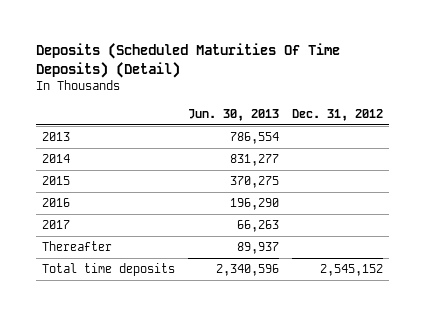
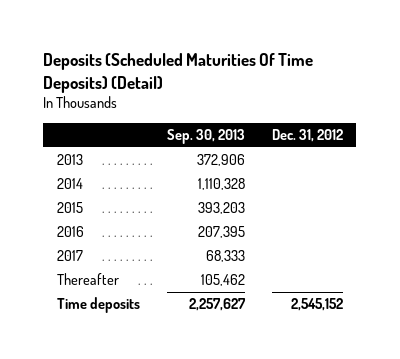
[187,108,279,121] Jun. 30, 2013 -> none
none -> [166,129,245,145] Sep. 30, 2013
[42,263,176,277] Total time deposits -> [56,297,140,314] Time deposits

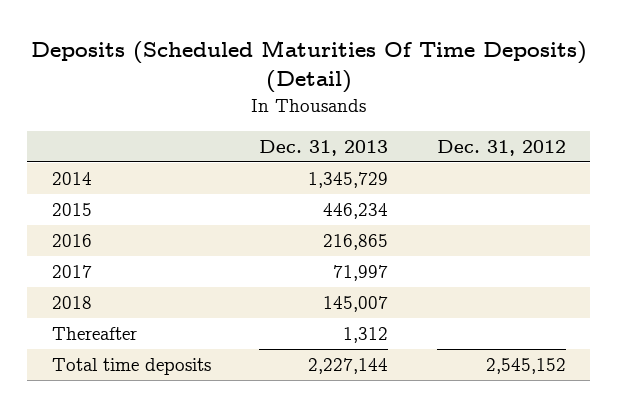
[166,129,245,145] Sep. 30, 2013 -> none
none -> [259,139,389,156] Dec. 31, 2013
[56,154,83,166] 2013 -> none
none -> [51,295,92,309] 2018
[56,297,140,314] Time deposits -> [51,357,211,375] Total time deposits

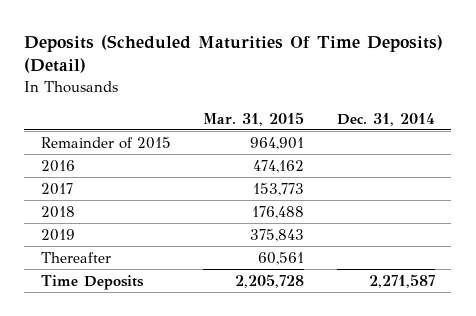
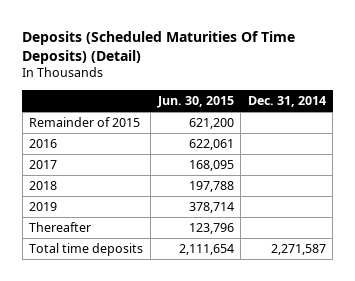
[203,111,305,126] Mar. 31, 2015 -> none
none -> [156,95,234,108] Jun. 30, 2015
[40,274,144,290] Time Deposits -> [29,243,144,257] Total time deposits

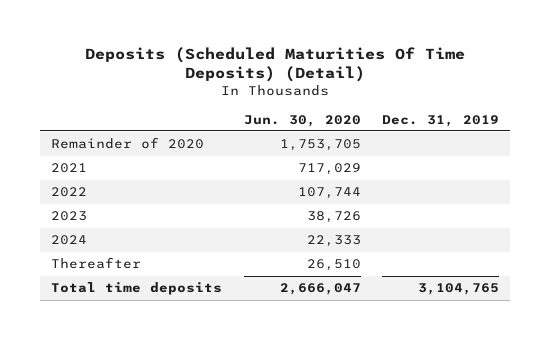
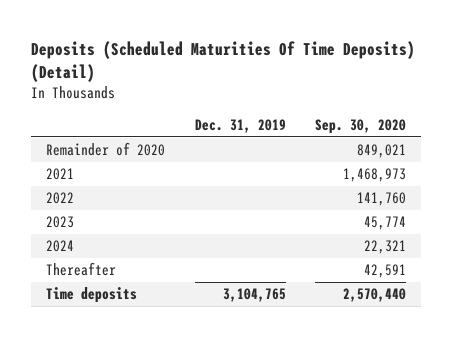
[243,114,361,127] Jun. 30, 2020 -> none
none -> [315,119,407,135] Sep. 30, 2020
[50,282,222,296] Total time deposits -> [46,287,138,304] Time deposits

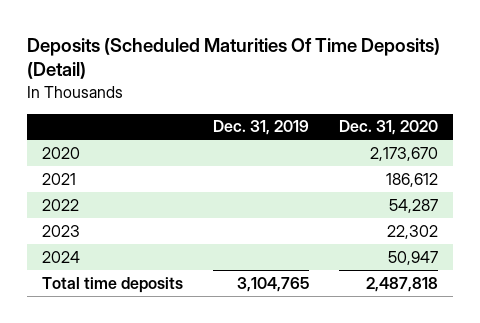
[315,119,407,135] Sep. 30, 2020 -> none
none -> [339,120,439,136] Dec. 31, 2020
[46,142,166,157] Remainder of 2020 -> none
none -> [41,146,80,159] 2020
[46,262,117,277] Thereafter -> none
[46,287,138,304] Time deposits -> [41,276,183,293] Total time deposits

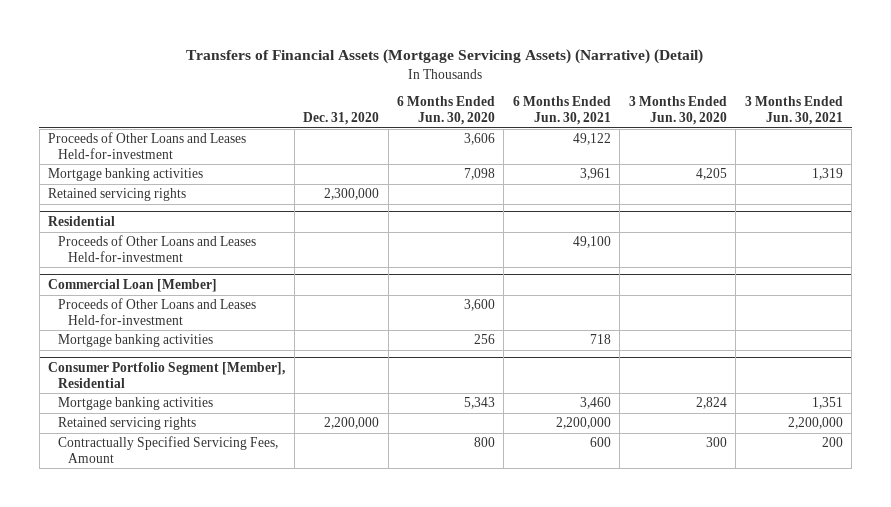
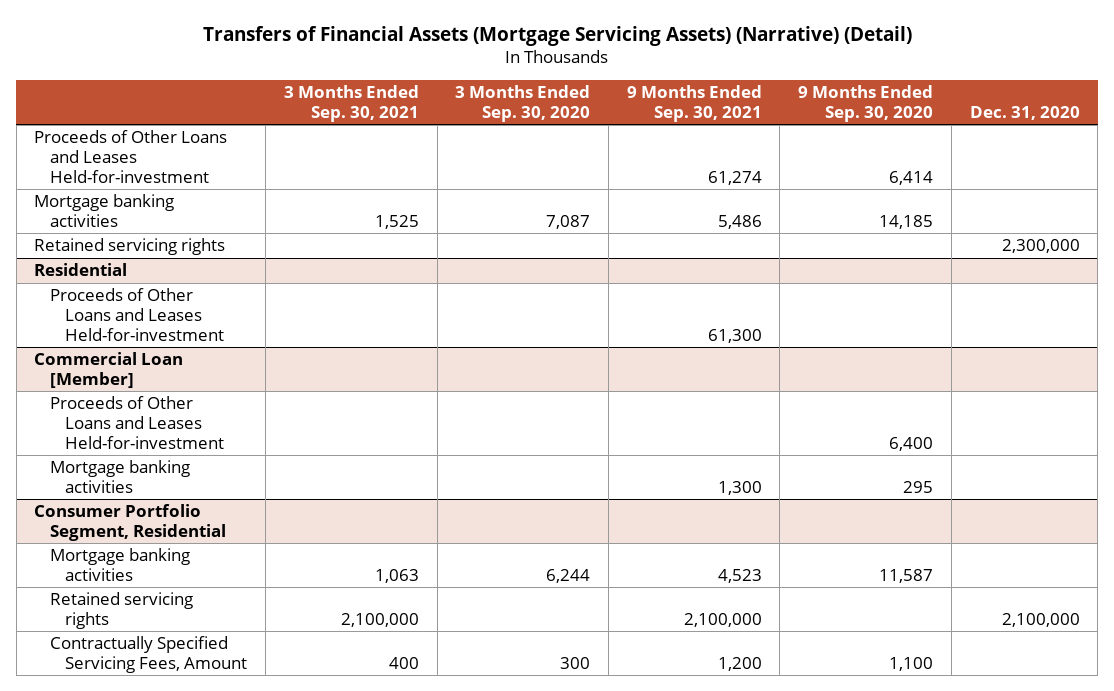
[397,96,496,125] 6 Months Ended Jun. 30, 2020 -> none
[512,96,611,125] 6 Months Ended Jun. 30, 2021 -> none
[628,96,727,125] 3 Months Ended Jun. 30, 2020 -> none
[744,96,843,125] 3 Months Ended Jun. 30, 2021 -> none
none -> [283,84,419,122] 3 Months Ended Sep. 30, 2021
none -> [455,84,591,122] 3 Months Ended Sep. 30, 2020
none -> [626,84,762,122] 9 Months Ended Sep. 30, 2021
none -> [798,84,934,122] 9 Months Ended Sep. 30, 2020
[48,362,286,388] Consumer Portfolio Segment [Member], Residential -> [34,504,226,541] Consumer Portfolio Segment, Residential
[324,417,380,430] 2,200,000 -> [1001,612,1080,627] 2,100,000

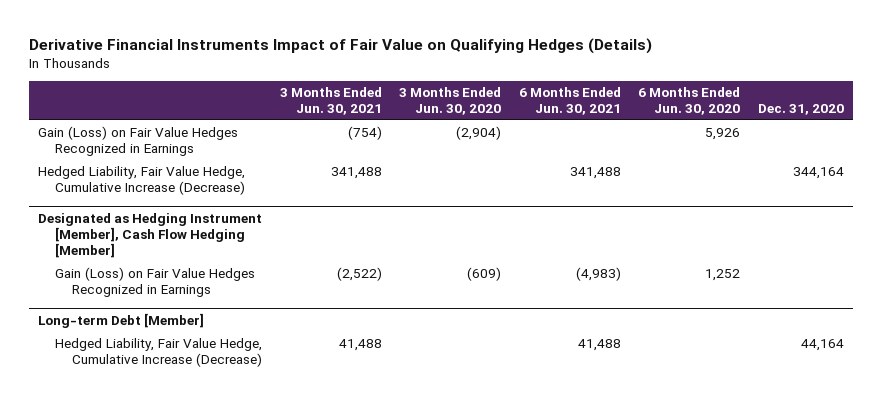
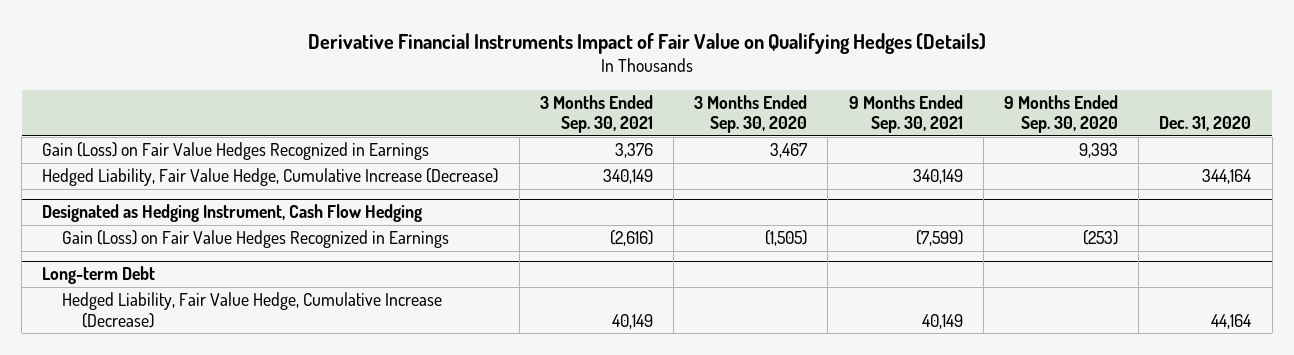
[279,87,382,116] 3 Months Ended Jun. 30, 2021 -> none
[399,87,502,116] 3 Months Ended Jun. 30, 2020 -> none
[518,87,621,116] 6 Months Ended Jun. 30, 2021 -> none
[638,87,741,116] 6 Months Ended Jun. 30, 2020 -> none
none -> [539,95,653,134] 3 Months Ended Sep. 30, 2021
none -> [694,95,808,134] 3 Months Ended Sep. 30, 2020
none -> [848,95,963,134] 9 Months Ended Sep. 30, 2021
none -> [1003,95,1118,134] 9 Months Ended Sep. 30, 2020
[37,213,262,259] Designated as Hedging Instrument [Member], Cash Flow Hedging [Member] -> [42,204,423,223] Designated as Hedging Instrument, Cash Flow Hedging
[37,313,204,329] Long-term Debt [Member] -> [42,266,156,285] Long-term Debt

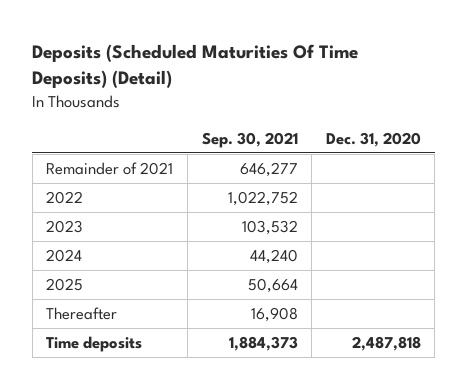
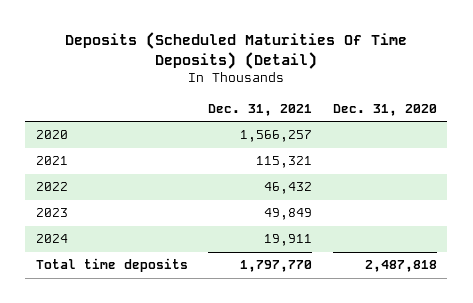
[201,131,298,148] Sep. 30, 2021 -> none
none -> [208,103,313,116] Dec. 31, 2021
[46,162,174,176] Remainder of 2021 -> none
none -> [35,130,68,140] 2020
none -> [35,156,68,166] 2021
[46,278,84,292] 2025 -> none
[46,307,118,321] Thereafter -> none
[46,336,143,353] Time deposits -> [35,258,188,273] Total time deposits

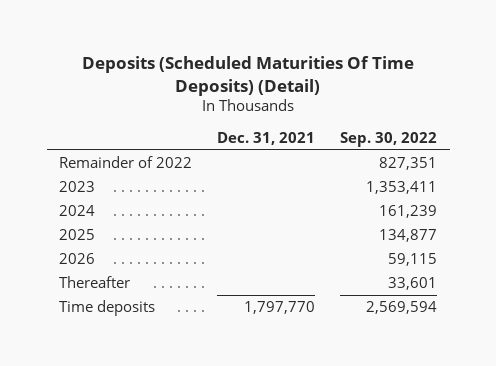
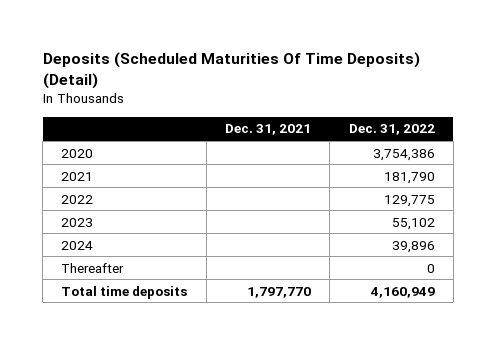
[340,132,438,148] Sep. 30, 2022 -> none
none -> [348,124,435,136] Dec. 31, 2022
[59,156,193,169] Remainder of 2022 -> none
none -> [61,148,94,158] 2020
none -> [61,171,94,181] 2021
none -> [61,194,94,204] 2022
[59,229,96,241] 2025 -> none
[59,253,96,265] 2026 -> none
[59,300,156,317] Time deposits -> [61,285,188,299] Total time deposits

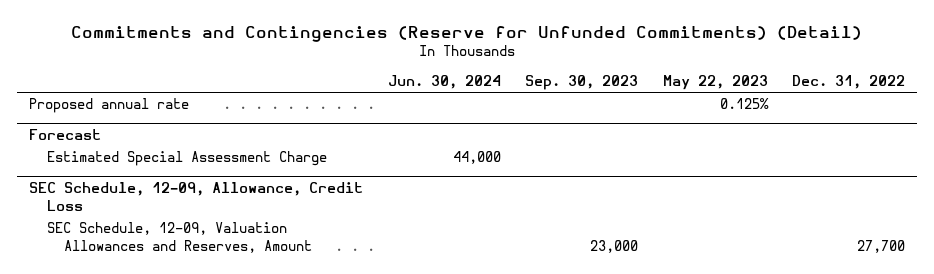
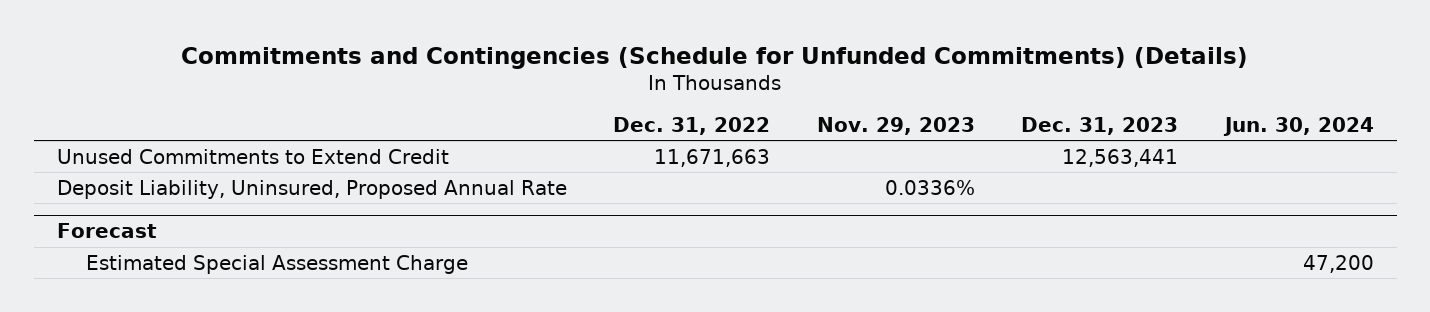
[71,26,863,43] Commitments and Contingencies (Reserve for Unfunded Commitments) (Detail) -> [181,46,1249,69] Commitments and Contingencies (Schedule for Unfunded Commitments) (Details)
[525,75,639,91] Sep. 30, 2023 -> none
[662,75,768,91] May 22, 2023 -> none
none -> [816,116,975,135] Nov. 29, 2023
none -> [1021,116,1179,135] Dec. 31, 2023
none -> [56,148,449,164] Unused Commitments to Extend Credit
[29,98,190,114] Proposed annual rate -> [56,179,567,199] Deposit Liability, Uninsured, Proposed Annual Rate
[29,182,364,211] SEC Schedule, 12-09, Allowance, Credit Loss -> none
[46,222,313,253] SEC Schedule, 12-09, Valuation Allowances and Reserves, Amount -> none
[452,151,501,165] 44,000 -> [1302,254,1374,273] 47,200

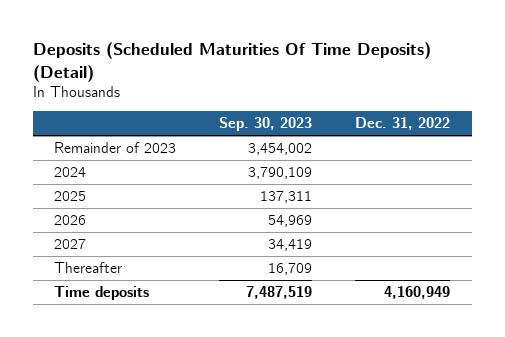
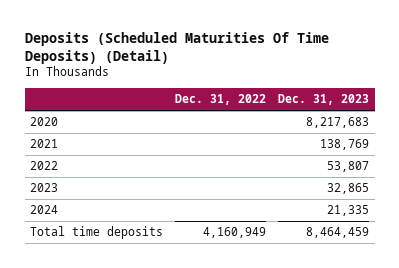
[219,117,313,132] Sep. 30, 2023 -> none
none -> [277,94,369,106] Dec. 31, 2023
[54,141,177,153] Remainder of 2023 -> none
none -> [30,117,59,127] 2020
none -> [30,139,59,149] 2021
none -> [30,161,59,171] 2022
none -> [30,183,59,193] 2023
[54,190,87,201] 2025 -> none
[54,214,87,225] 2026 -> none
[54,238,87,249] 2027 -> none
[54,261,123,273] Thereafter -> none
[54,285,150,300] Time deposits -> [30,226,164,240] Total time deposits

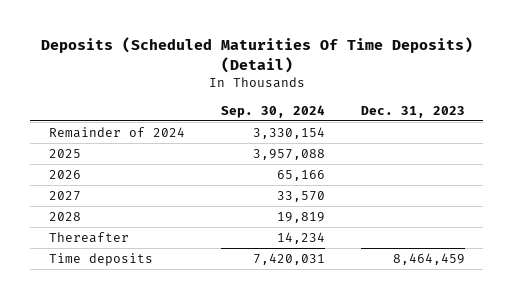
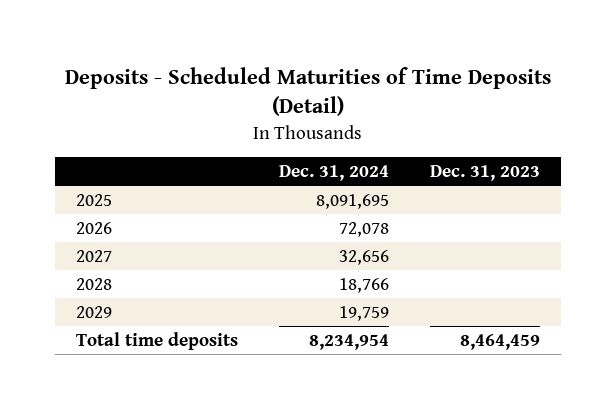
[40,37,473,73] Deposits (Scheduled Maturities Of Time Deposits) (Detail) -> [65,67,552,117] Deposits - Scheduled Maturities of Time Deposits (Detail)
[220,104,325,118] Sep. 30, 2024 -> none
none -> [279,165,390,182] Dec. 31, 2024
[48,126,185,138] Remainder of 2024 -> none
[48,231,129,243] Thereafter -> none
none -> [75,305,112,318] 2029
[48,252,153,266] Time deposits -> [75,331,238,350] Total time deposits

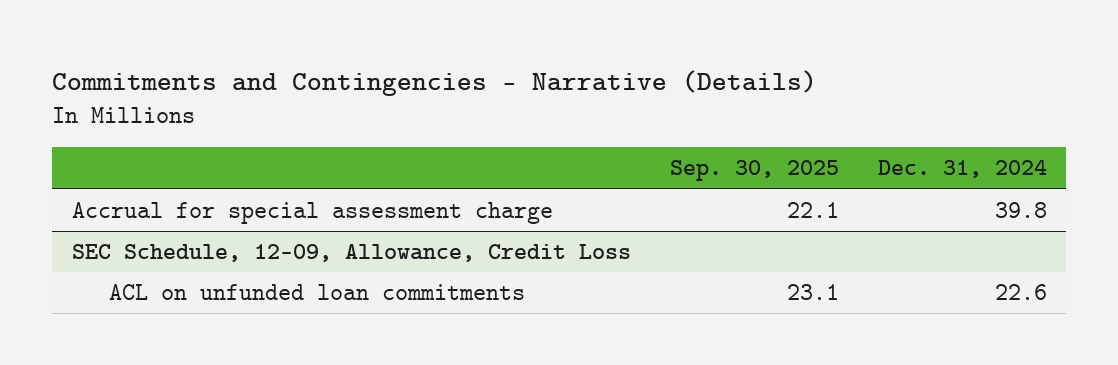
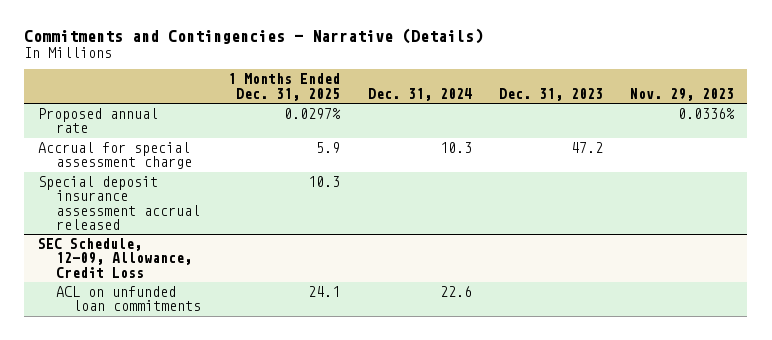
[669,160,839,182] Sep. 30, 2025 -> none
none -> [228,73,341,101] 1 Months Ended Dec. 31, 2025
none -> [498,87,603,101] Dec. 31, 2023
none -> [629,87,734,101] Nov. 29, 2023
none -> [37,107,158,134] Proposed annual rate
[994,202,1047,219] 39.8 -> [439,141,472,153] 10.3
none -> [37,175,200,231] Special deposit insurance assessment accrual released

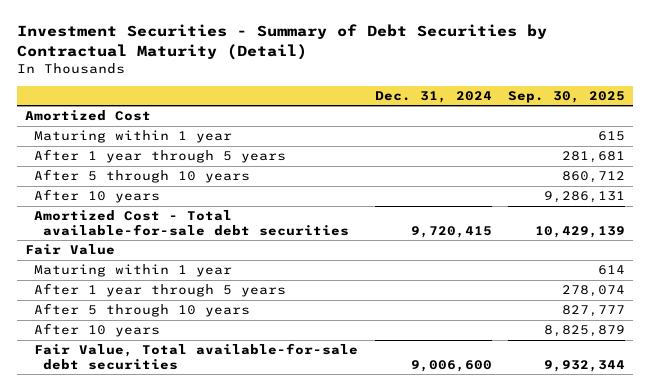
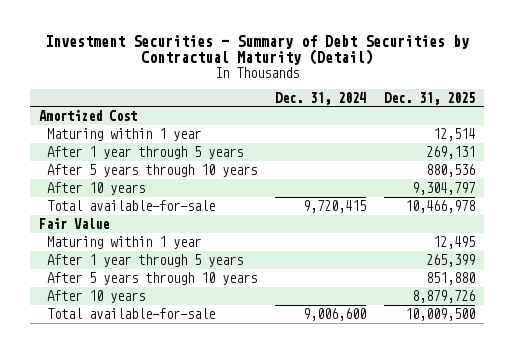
[508,90,626,103] Sep. 30, 2025 -> none
none -> [384,91,476,105] Dec. 31, 2025
[34,169,251,184] After 5 through 10 years -> [47,163,258,177] After 5 years through 10 years
[34,210,349,237] Amortized Cost - Total available-for-sale debt securities -> [47,199,216,211] Total available-for-sale
[34,303,251,318] After 5 through 10 years -> [47,271,258,285] After 5 years through 10 years
[34,343,359,371] Fair Value, Total available-for-sale debt securities -> [47,307,216,319] Total available-for-sale

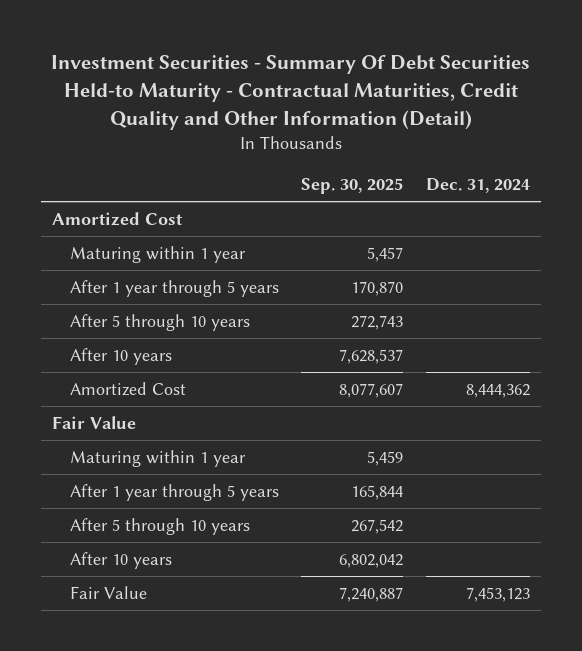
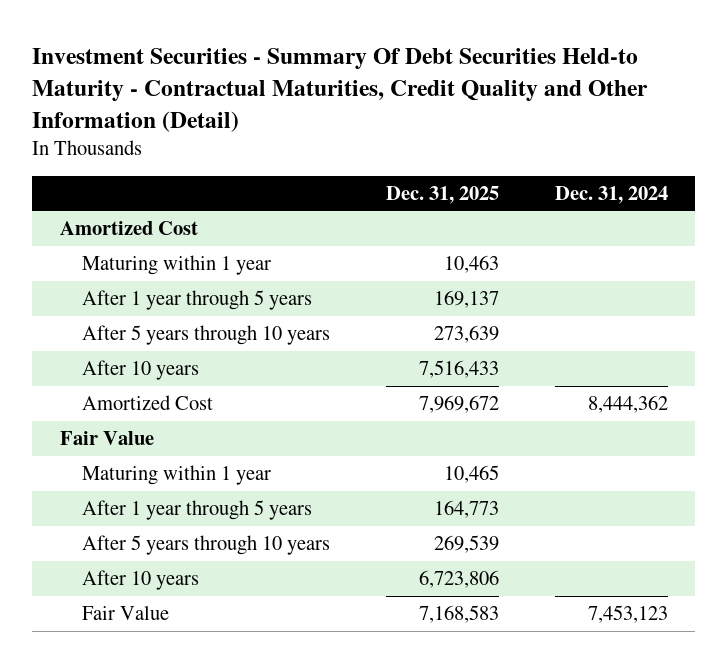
[301,178,404,195] Sep. 30, 2025 -> none
none -> [385,185,499,204] Dec. 31, 2025
[69,313,250,331] After 5 through 10 years -> [82,325,331,346] After 5 years through 10 years
[69,517,250,535] After 5 through 10 years -> [82,535,331,556] After 5 years through 10 years

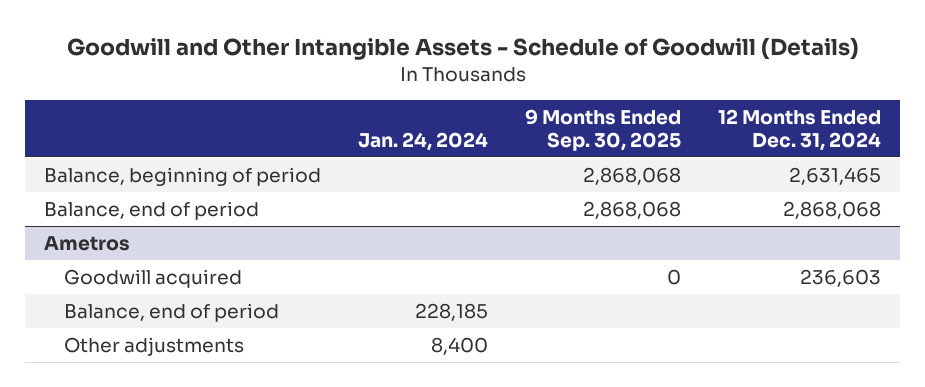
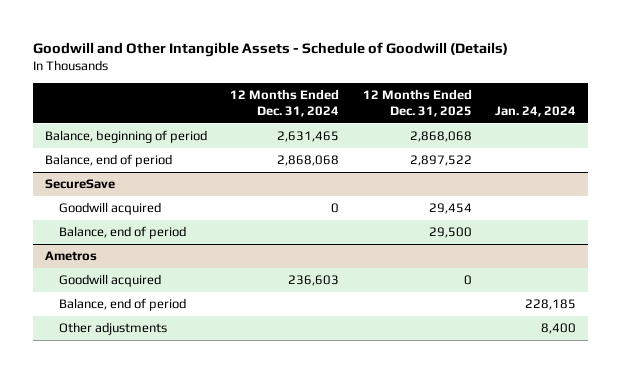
[525,108,682,151] 9 Months Ended Sep. 30, 2025 -> none
none -> [362,89,472,117] 12 Months Ended Dec. 31, 2025
none -> [44,179,115,190] SecureSave
none -> [58,202,161,216] Goodwill acquired
none -> [58,226,186,240] Balance, end of period

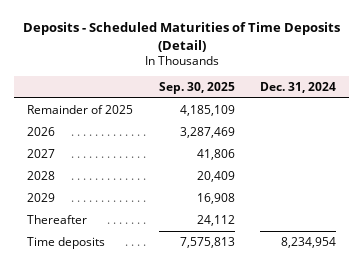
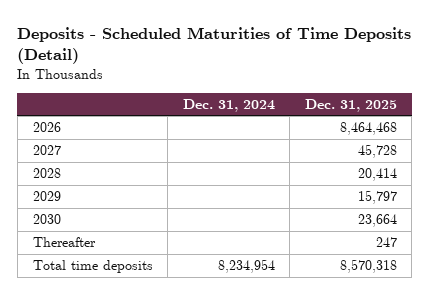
[158,82,235,95] Sep. 30, 2025 -> none
none -> [304,98,397,112] Dec. 31, 2025
[26,104,133,114] Remainder of 2025 -> none
none -> [32,214,61,225] 2030
[26,236,105,249] Time deposits -> [32,260,153,274] Total time deposits

